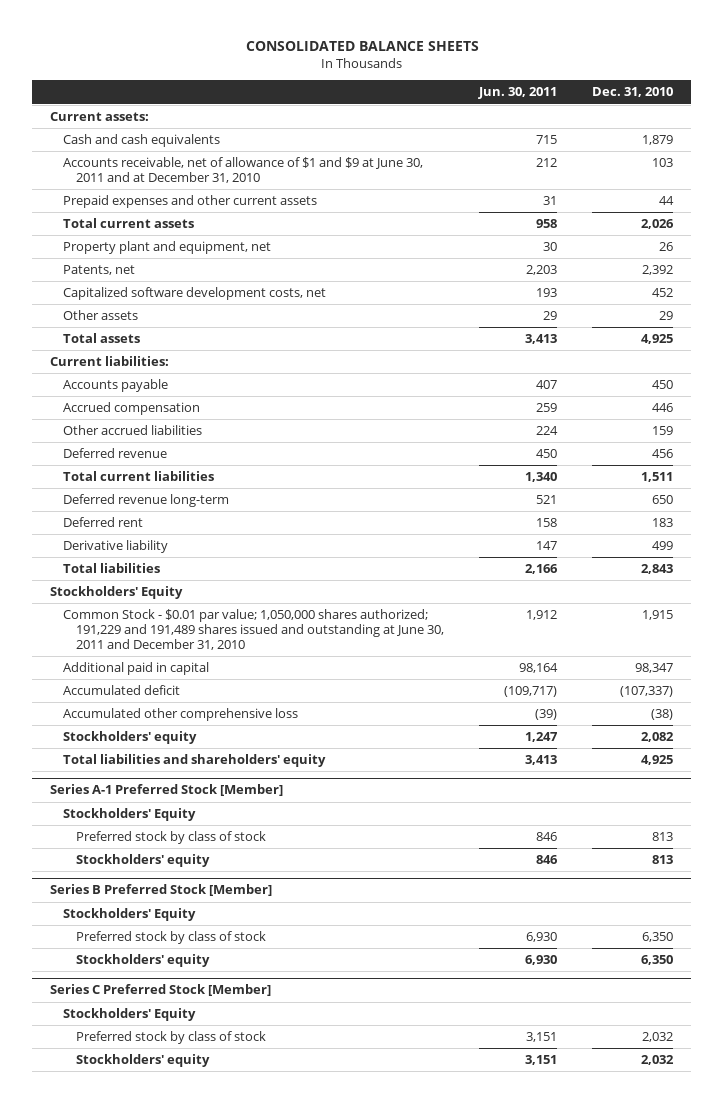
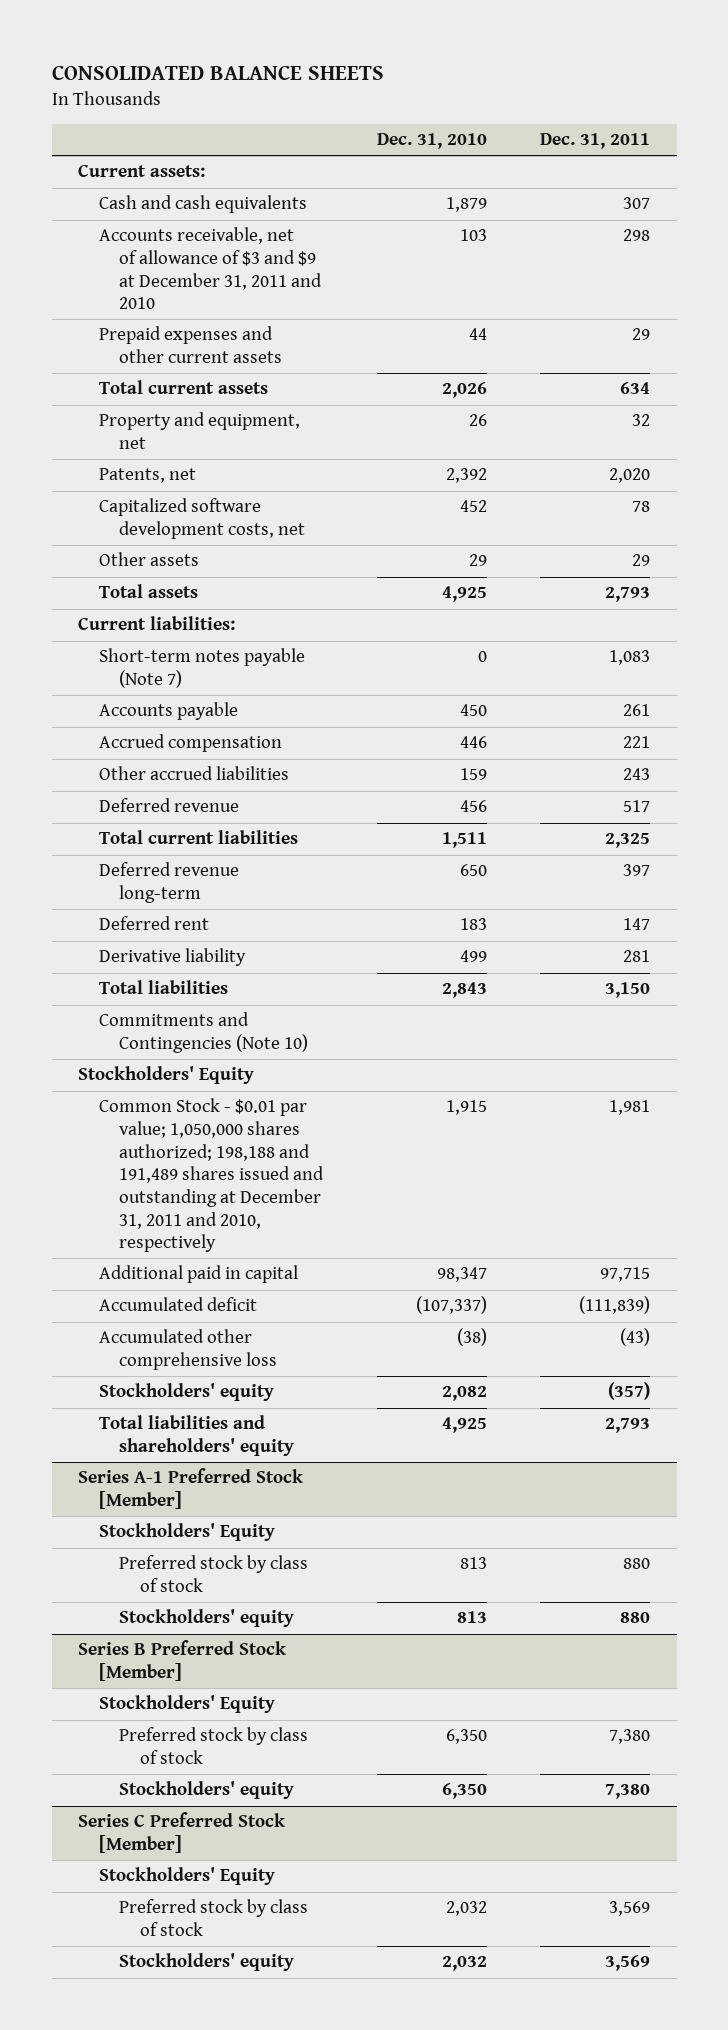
[478,87,558,100] Jun. 30, 2011 -> none
none -> [539,133,650,150] Dec. 31, 2011
[62,157,423,183] Accounts receivable, net of allowance of $1 and $9 at June 30, 2011 and at December 31, 2010 -> [98,227,323,310] Accounts receivable, net of allowance of $3 and $9 at December 31, 2011 and 2010
[62,241,271,255] Property plant and equipment, net -> [98,412,300,450] Property and equipment, net
none -> [98,648,305,689] Short-term notes payable (Note 7)
none -> [98,1012,309,1054] Commitments and Contingencies (Note 10)
[62,609,445,650] Common Stock - $0.01 par value; 1,050,000 shares authorized; 191,229 and 191,489 shares issued and outstanding at June 30, 2011 and December 31, 2010 -> [98,1098,325,1253] Common Stock - $0.01 par value; 1,050,000 shares authorized; 198,188 and 191,489 shares issued and outstanding at December 31, 2011 and 2010, respectively

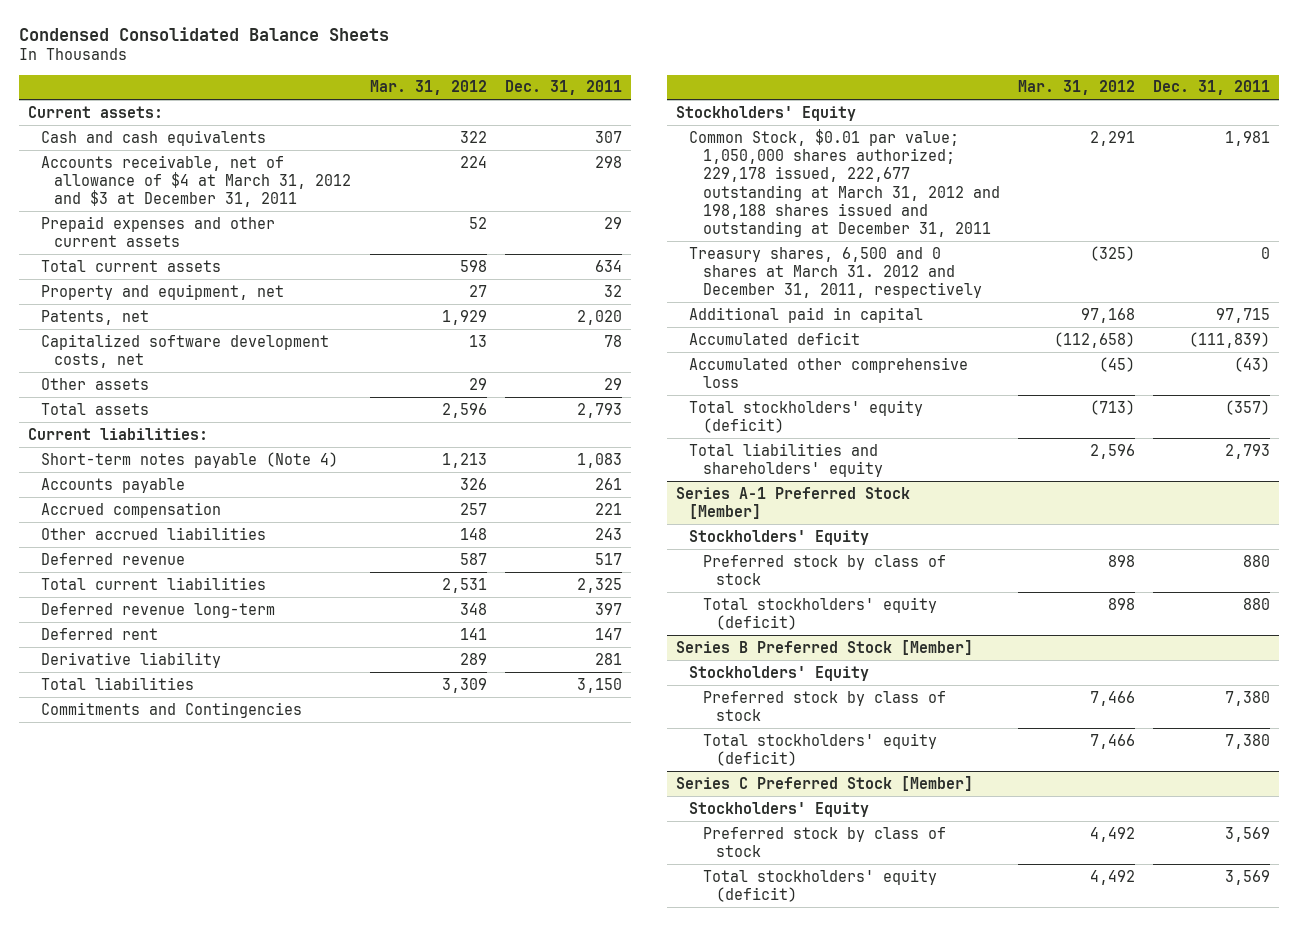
[51,65,384,81] CONSOLIDATED BALANCE SHEETS -> [18,26,389,41] Condensed Consolidated Balance Sheets
[376,133,487,150] Dec. 31, 2010 -> none
none -> [369,80,487,96] Mar. 31, 2012
[98,227,323,310] Accounts receivable, net of allowance of $3 and $9 at December 31, 2011 and 2010 -> [40,154,352,208] Accounts receivable, net of allowance of $4 at March 31, 2012 and $3 at December 31, 2011
[98,648,305,689] Short-term notes payable (Note 7) -> [40,451,338,468] Short-term notes payable (Note 4)
[98,1012,309,1054] Commitments and Contingencies (Note 10) -> [40,701,302,718] Commitments and Contingencies
[98,1098,325,1253] Common Stock - $0.01 par value; 1,050,000 shares authorized; 198,188 and 191,489 shares issued and outstanding at December 31, 2011 and 2010, respectively -> [689,128,1000,238] Common Stock, $0.01 par value; 1,050,000 shares authorized; 229,178 issued, 222,677 outstanding at March 31, 2012 and 198,188 shares issued and outstanding at December 31, 2011
none -> [689,246,982,299] Treasury shares, 6,500 and 0 shares at March 31. 2012 and December 31, 2011, respectively
[98,1383,274,1402] Stockholders' equity -> [689,399,924,433] Total stockholders' equity (deficit)
[119,1609,295,1628] Stockholders' equity -> [702,596,937,630] Total stockholders' equity (deficit)
[119,1781,295,1800] Stockholders' equity -> [702,732,937,766] Total stockholders' equity (deficit)
[119,1953,295,1972] Stockholders' equity -> [702,868,937,902] Total stockholders' equity (deficit)

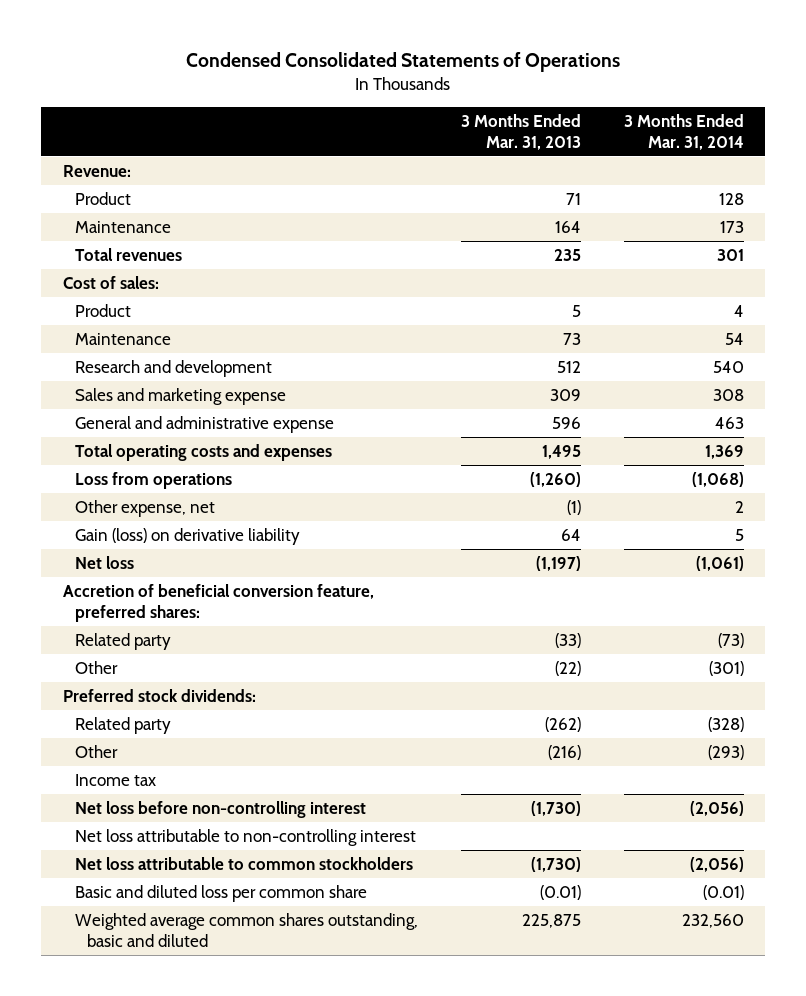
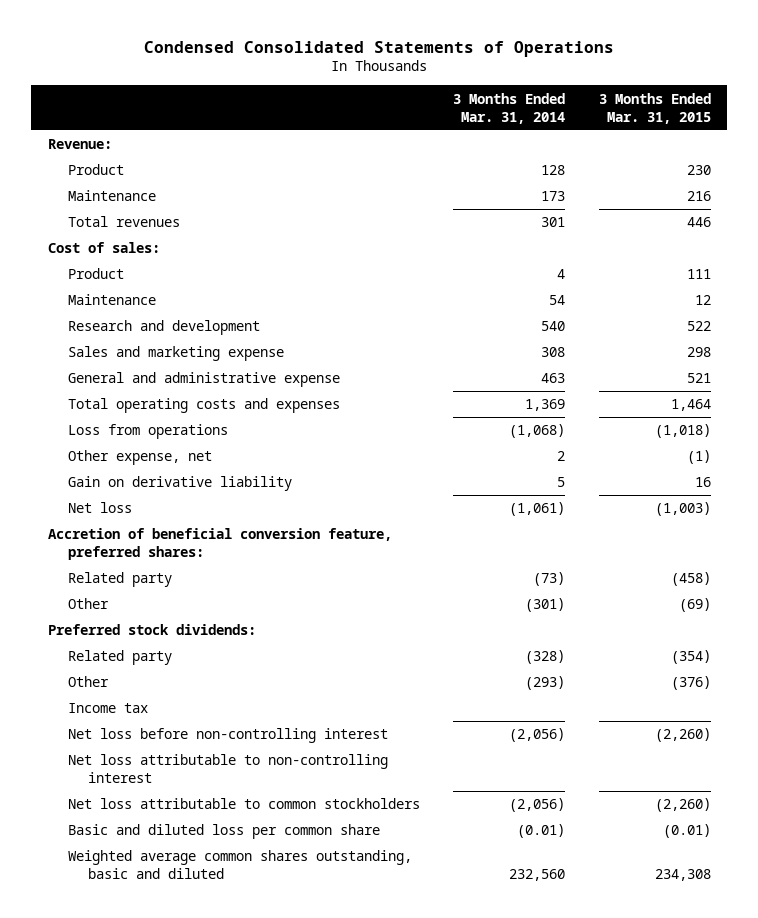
[460,113,581,150] 3 Months Ended Mar. 31, 2013 -> none
none -> [598,92,711,124] 3 Months Ended Mar. 31, 2015
[74,527,300,545] Gain (loss) on derivative liability -> [67,476,292,492] Gain on derivative liability

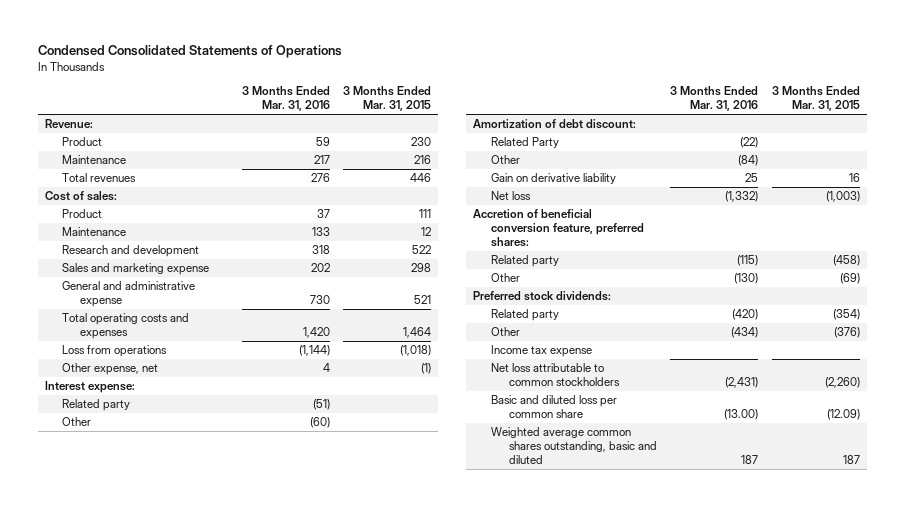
[453,92,566,124] 3 Months Ended Mar. 31, 2014 -> none
none -> [241,86,330,112] 3 Months Ended Mar. 31, 2016
none -> [44,381,135,394] Interest expense:
none -> [62,399,131,412] Related party
none -> [62,417,92,427] Other
none -> [473,119,637,130] Amortization of debt discount:
none -> [490,137,559,149] Related Party
none -> [490,155,520,165] Other
[67,728,388,744] Net loss before non-controlling interest -> none
[67,754,388,784] Net loss attributable to non-controlling interest -> none
[67,703,148,714] Income tax -> [490,345,592,358] Income tax expense
[662,824,711,839] (0.01) -> [826,409,860,421] (12.09)
[654,869,711,882] 234,308 -> [842,454,860,464] 187

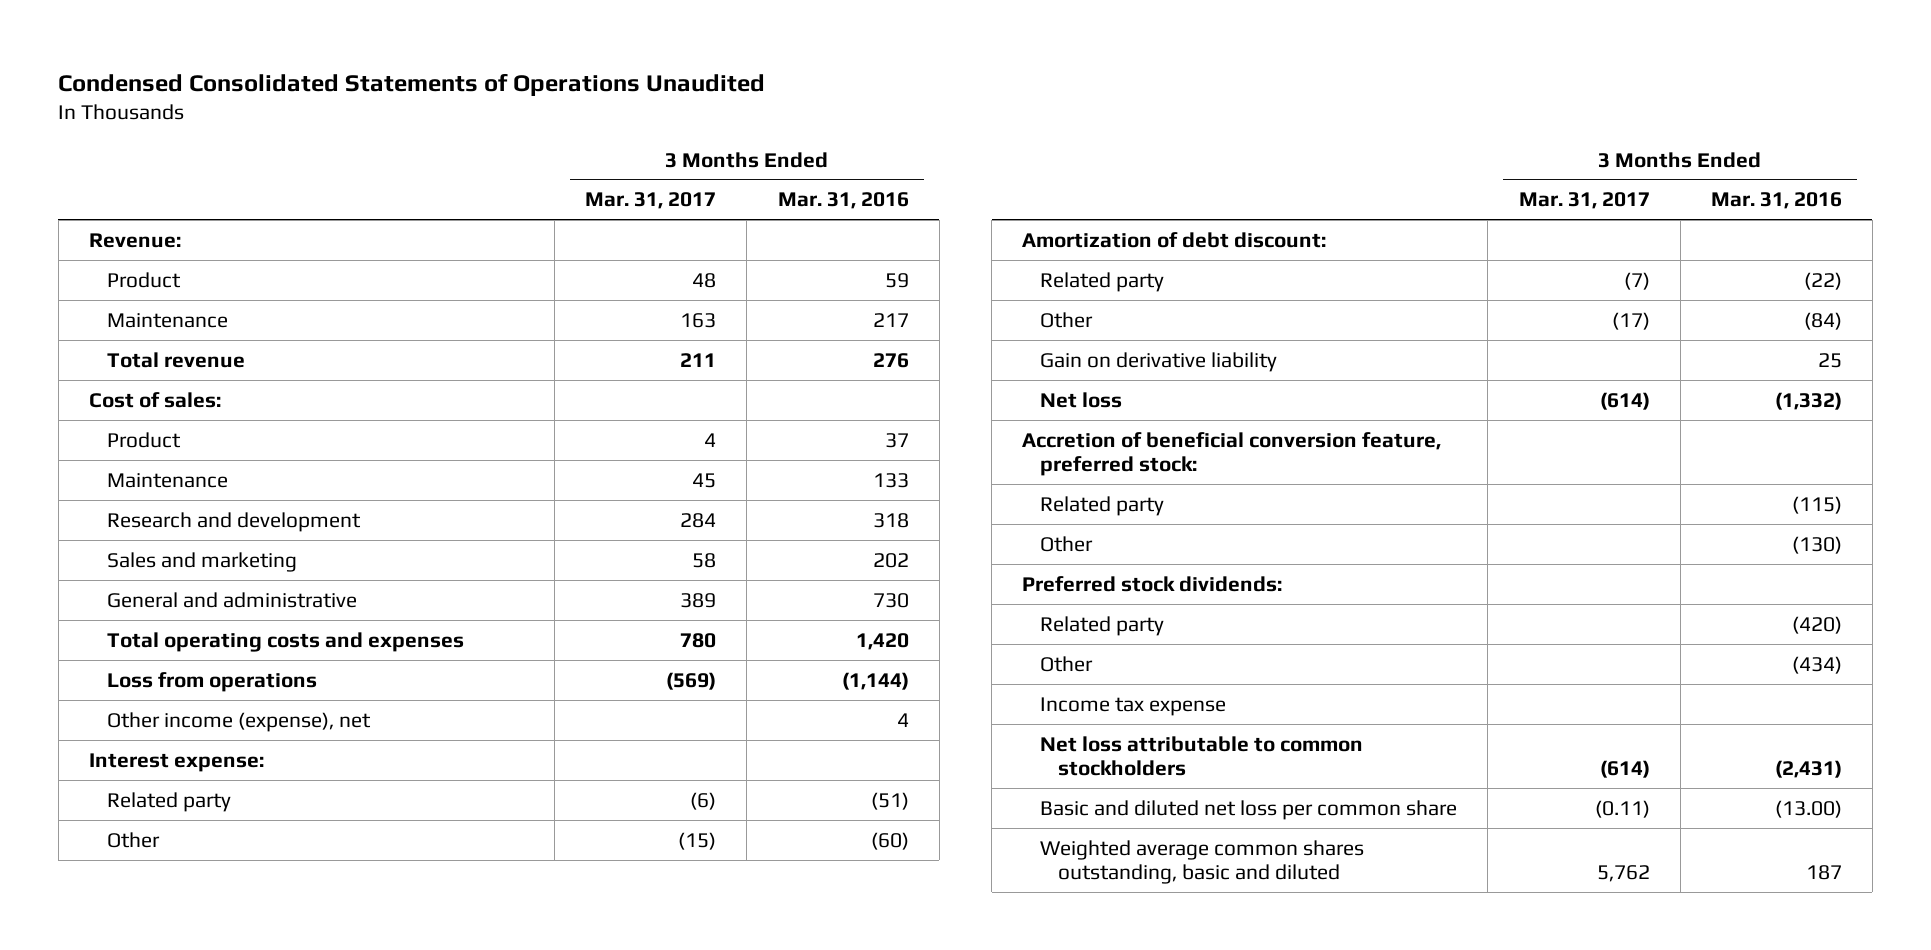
[37,45,342,59] Condensed Consolidated Statements of Operations -> [58,72,766,96] Condensed Consolidated Statements of Operations Unaudited
[343,86,432,112] 3 Months Ended Mar. 31, 2015 -> none
none -> [585,192,717,210] Mar. 31, 2017
[62,173,137,183] Total revenues -> [107,351,246,368] Total revenue
[62,263,210,276] Sales and marketing expense -> [107,551,298,572] Sales and marketing
[62,281,196,308] General and administrative expense -> [107,591,358,608] General and administrative
[62,363,159,376] Other expense, net -> [107,711,372,732] Other income (expense), net
[490,137,559,149] Related Party -> [1040,271,1165,292] Related party
[473,209,644,247] Accretion of beneficial conversion feature, preferred shares: -> [1022,431,1442,476] Accretion of beneficial conversion feature, preferred stock:
[490,395,617,419] Basic and diluted loss per common share -> [1040,799,1458,820] Basic and diluted net loss per common share

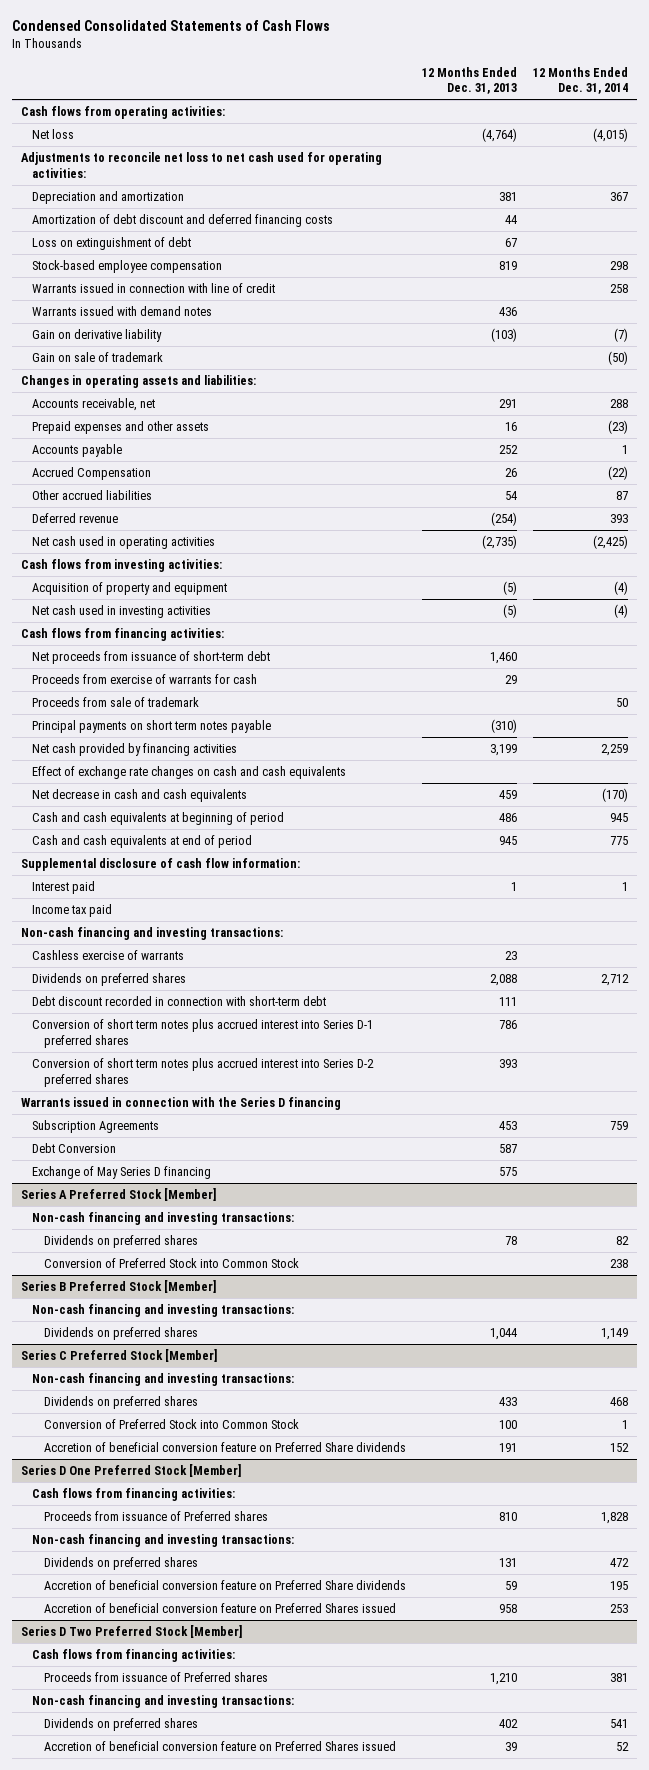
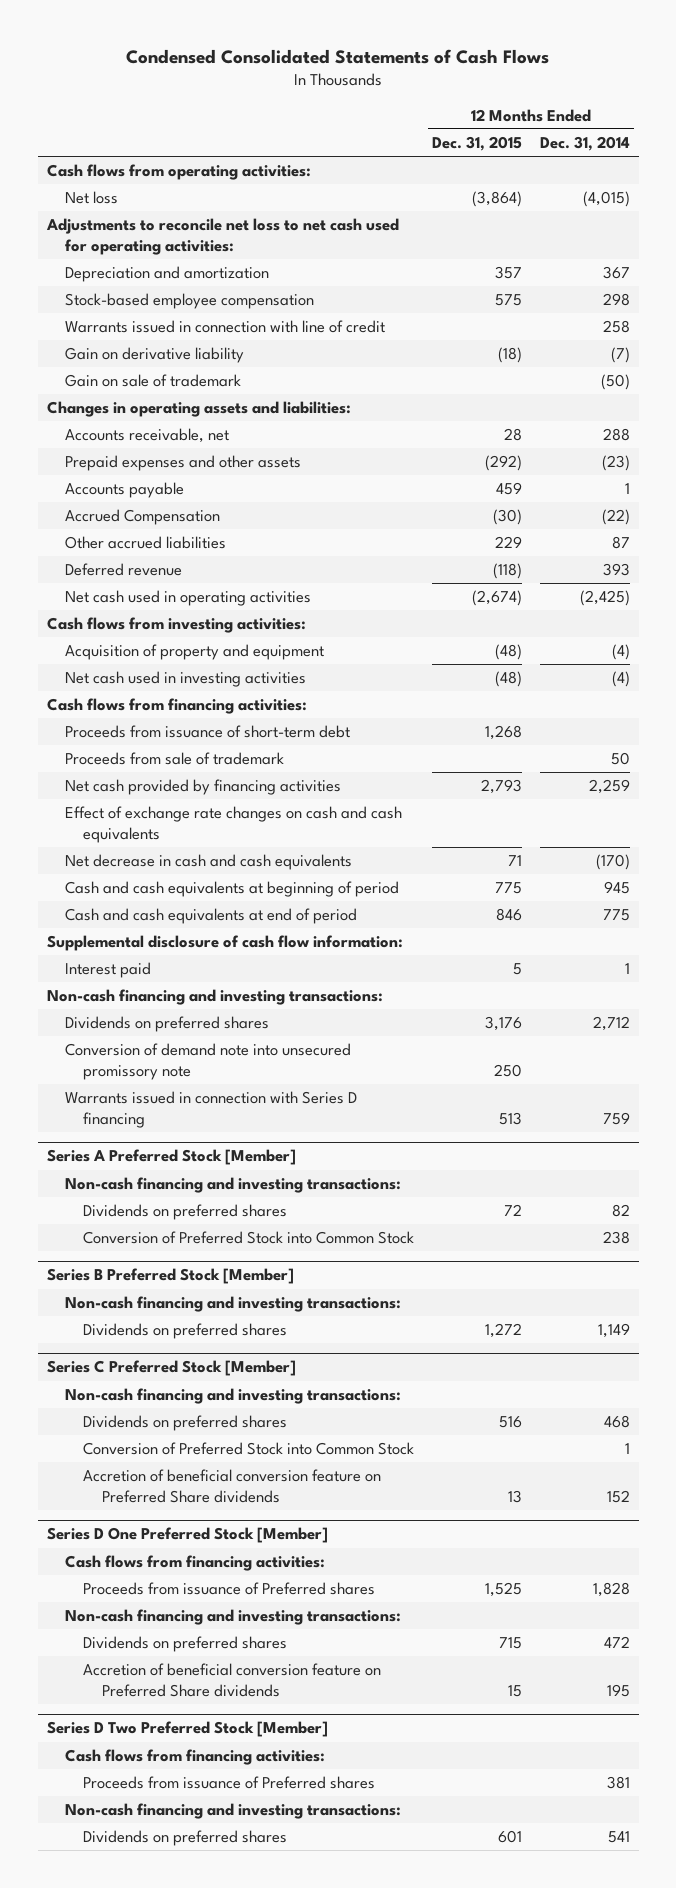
[421,66,517,95] 12 Months Ended Dec. 31, 2013 -> none
none -> [432,135,523,151] Dec. 31, 2015
[32,214,334,228] Amortization of debt discount and deferred financing costs -> none
[32,237,192,251] Loss on extinguishment of debt -> none
[32,306,213,317] Warrants issued with demand notes -> none
[32,674,258,685] Proceeds from exercise of warrants for cash -> none
[32,651,271,665] Net proceeds from issuance of short-term debt -> [64,725,350,739] Proceeds from issuance of short-term debt
[32,720,272,734] Principal payments on short term notes payable -> none
[32,904,113,918] Income tax paid -> none
[32,950,185,961] Cashless exercise of warrants -> none
[32,996,327,1007] Debt discount recorded in connection with short-term debt -> none
[32,1019,374,1048] Conversion of short term notes plus accrued interest into Series D-1 preferred shares -> none
[32,1058,375,1087] Conversion of short term notes plus accrued interest into Series D-2 preferred shares -> none
[20,1097,341,1111] Warrants issued in connection with the Series D financing -> none
[32,1143,117,1154] Debt Conversion -> none
[32,1166,212,1180] Exchange of May Series D financing -> none
none -> [64,1043,351,1080] Conversion of demand note into unsecured promissory note
[32,1120,160,1134] Subscription Agreements -> [64,1091,357,1128] Warrants issued in connection with Series D financing
[43,1603,396,1614] Accretion of beneficial conversion feature on Preferred Shares issued -> none
[43,1741,396,1752] Accretion of beneficial conversion feature on Preferred Shares issued -> none

